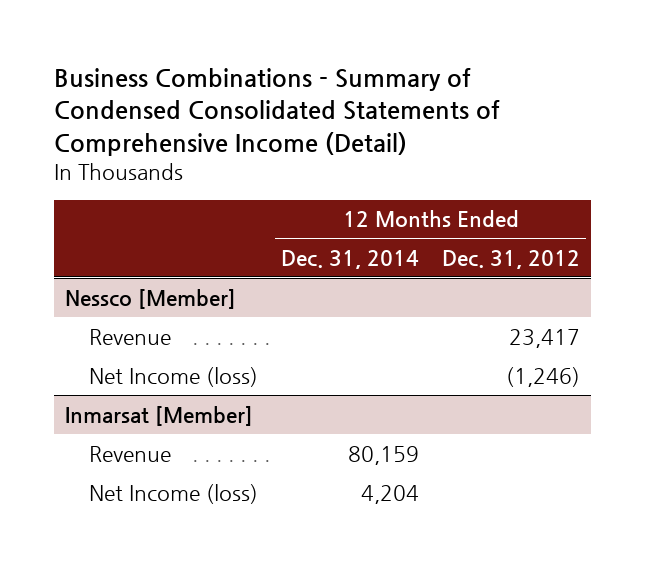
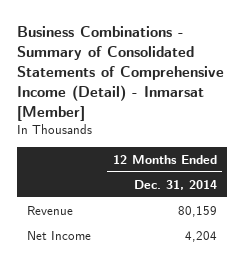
[53,68,500,156] Business Combinations - Summary of Condensed Consolidated Statements of Comprehensive Income (Detail) -> [16,25,224,121] Business Combinations - Summary of Consolidated Statements of Comprehensive Income (Detail) - Inmarsat [Member]
[441,249,580,269] Dec. 31, 2012 -> none
[65,288,237,309] Nessco [Member] -> none
[89,328,172,345] Revenue -> none
[89,366,259,387] Net Income (loss) -> none
[65,405,254,426] Inmarsat [Member] -> none
[89,483,259,504] Net Income (loss) -> [27,230,92,240] Net Income

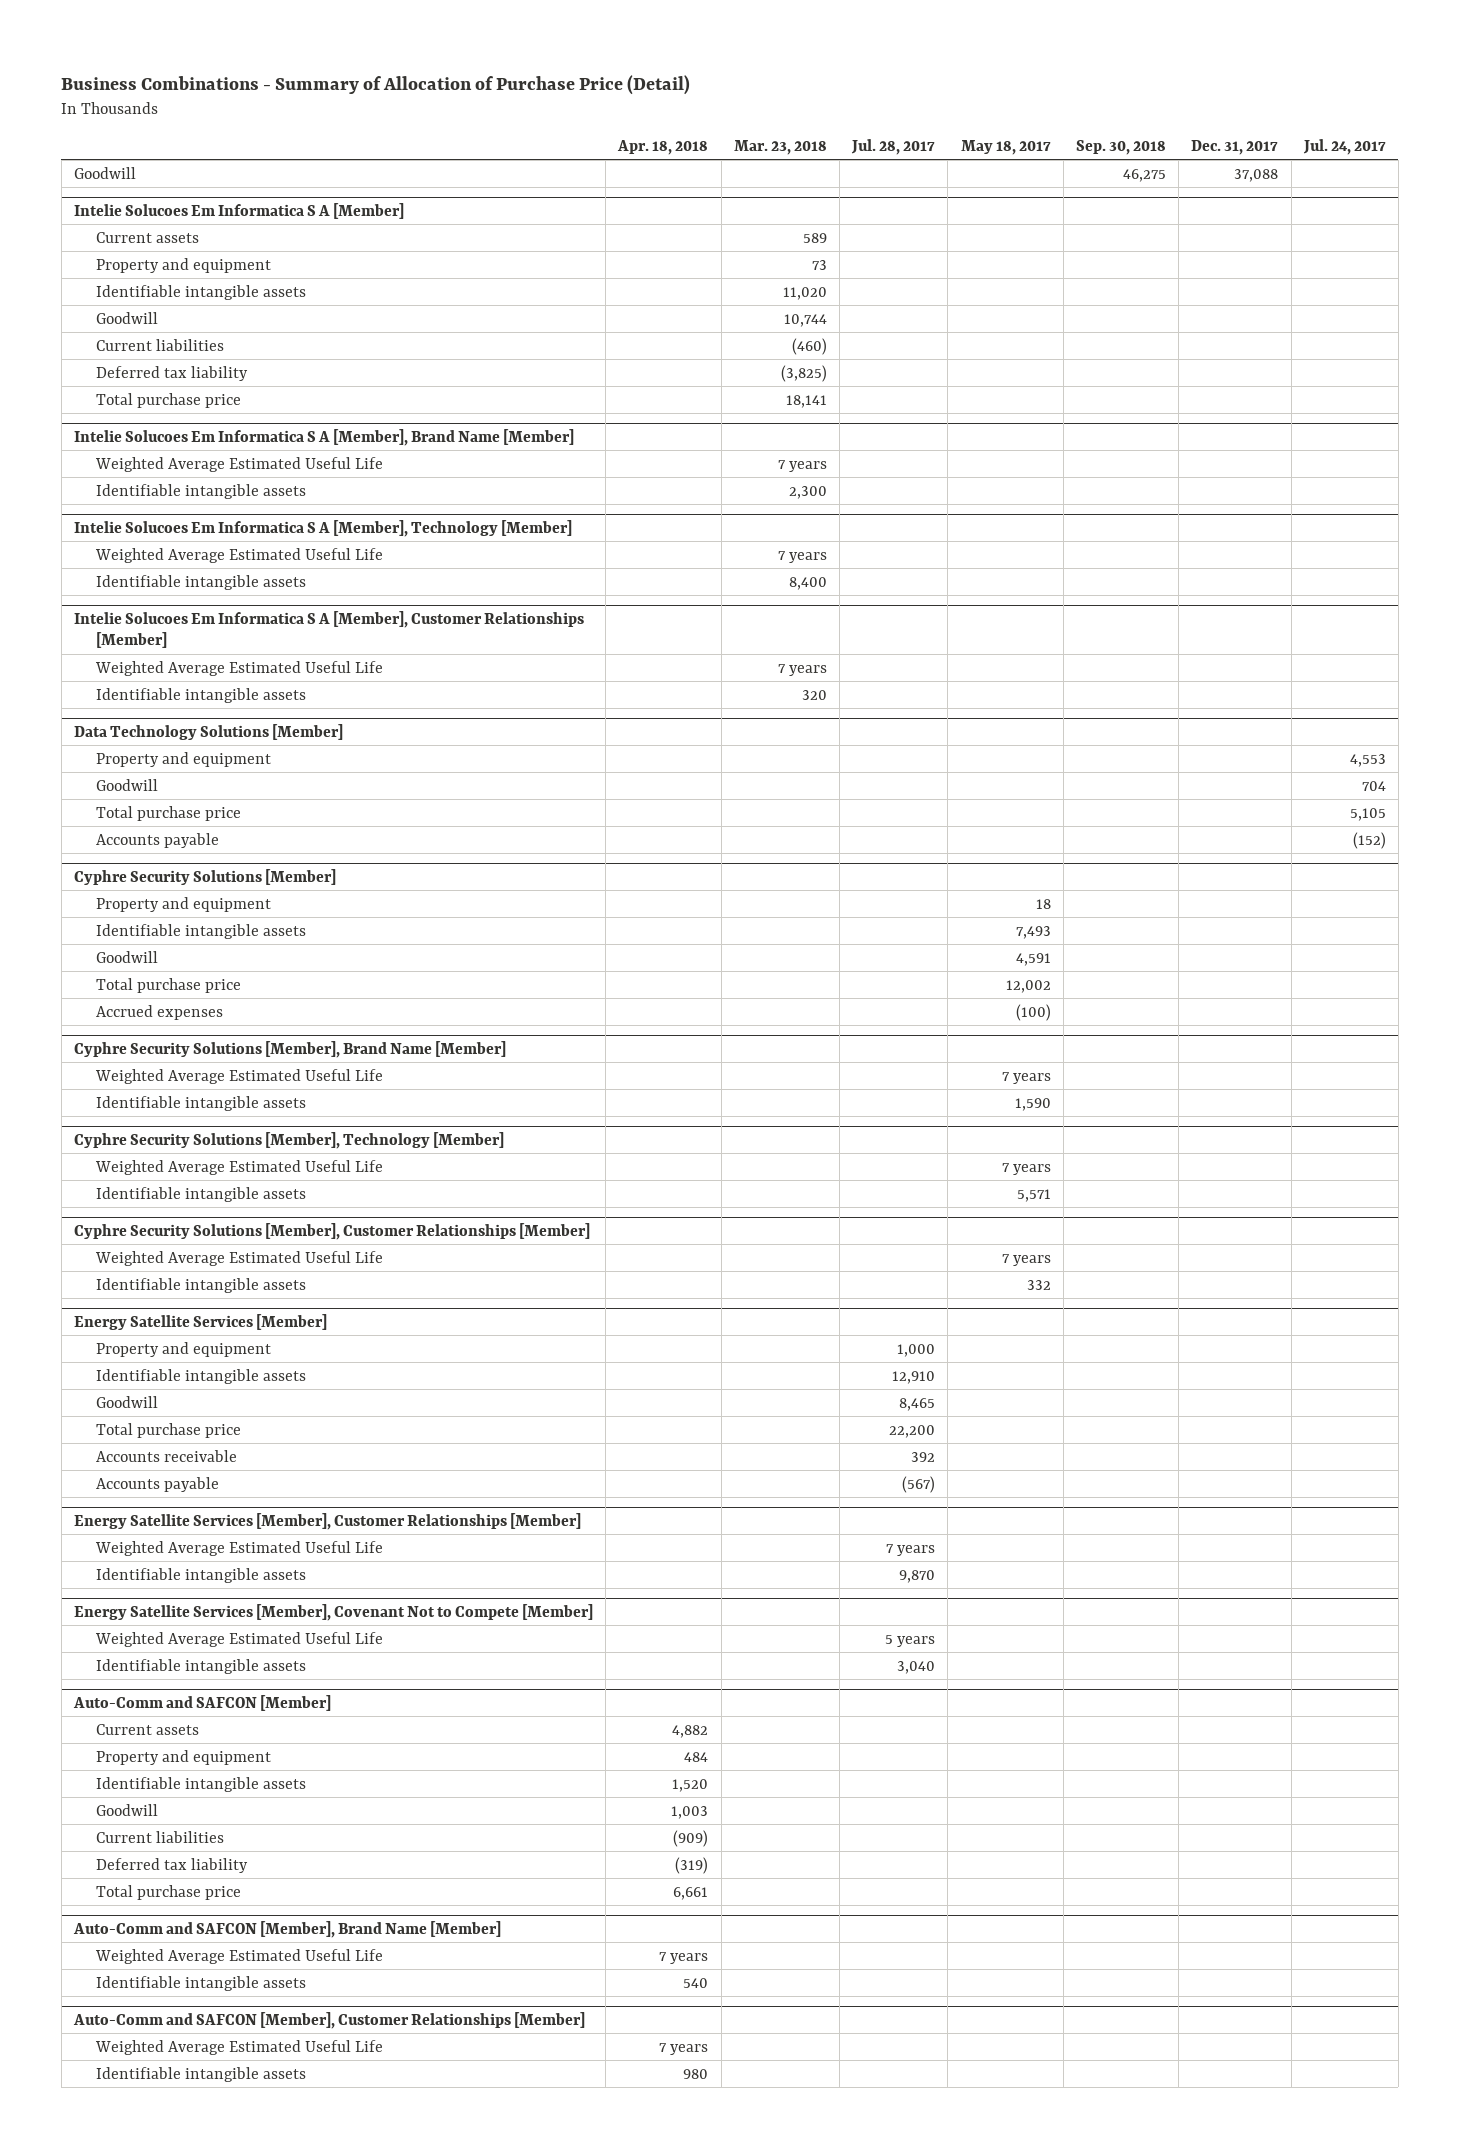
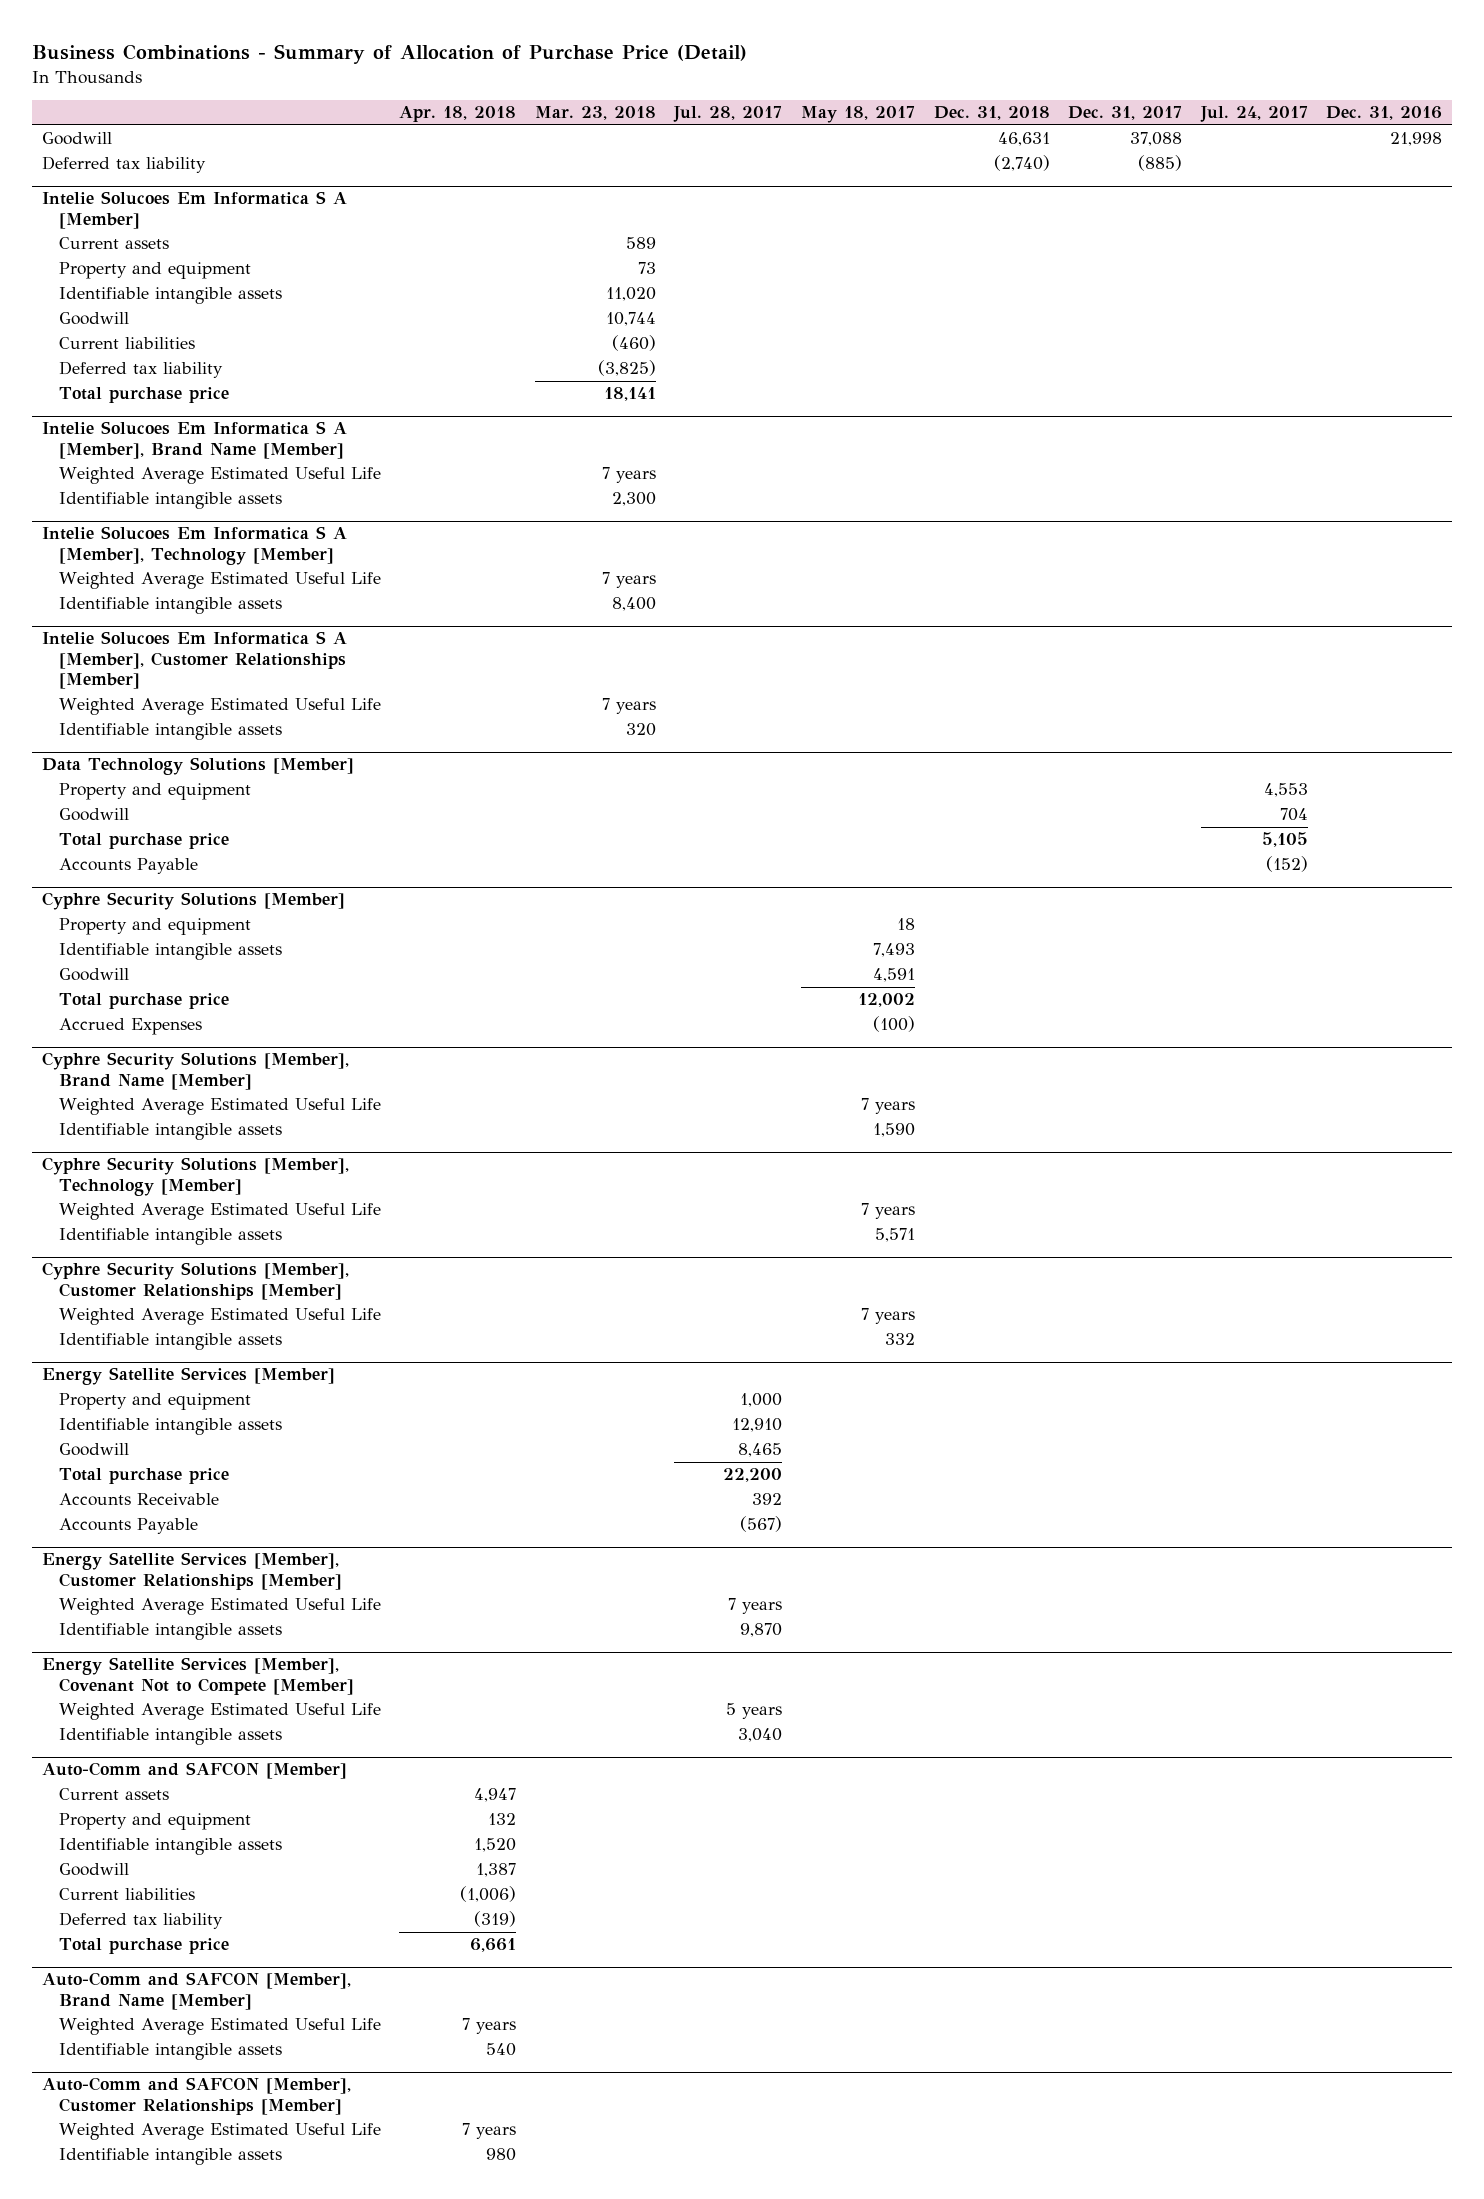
[1075,140,1166,156] Sep. 30, 2018 -> none
none -> [933,106,1050,121] Dec. 31, 2018
none -> [1326,106,1443,121] Dec. 31, 2016
none -> [41,156,206,174] Deferred tax liability
[95,832,219,848] Accounts payable -> [58,858,198,875] Accounts Payable
[95,1004,223,1020] Accrued expenses -> [58,1018,202,1036] Accrued Expenses
[95,1449,237,1462] Accounts receivable -> [58,1493,219,1507] Accounts Receivable
[95,1476,219,1492] Accounts payable -> [58,1518,198,1535] Accounts Payable
[672,1724,709,1738] 4,882 -> [474,1788,517,1803] 4,947
[684,1751,709,1762] 484 -> [488,1813,517,1826] 132
[671,1805,709,1819] 1,003 -> [476,1863,517,1878] 1,387
[673,1829,709,1847] (909) -> [460,1886,517,1903] (1,006)

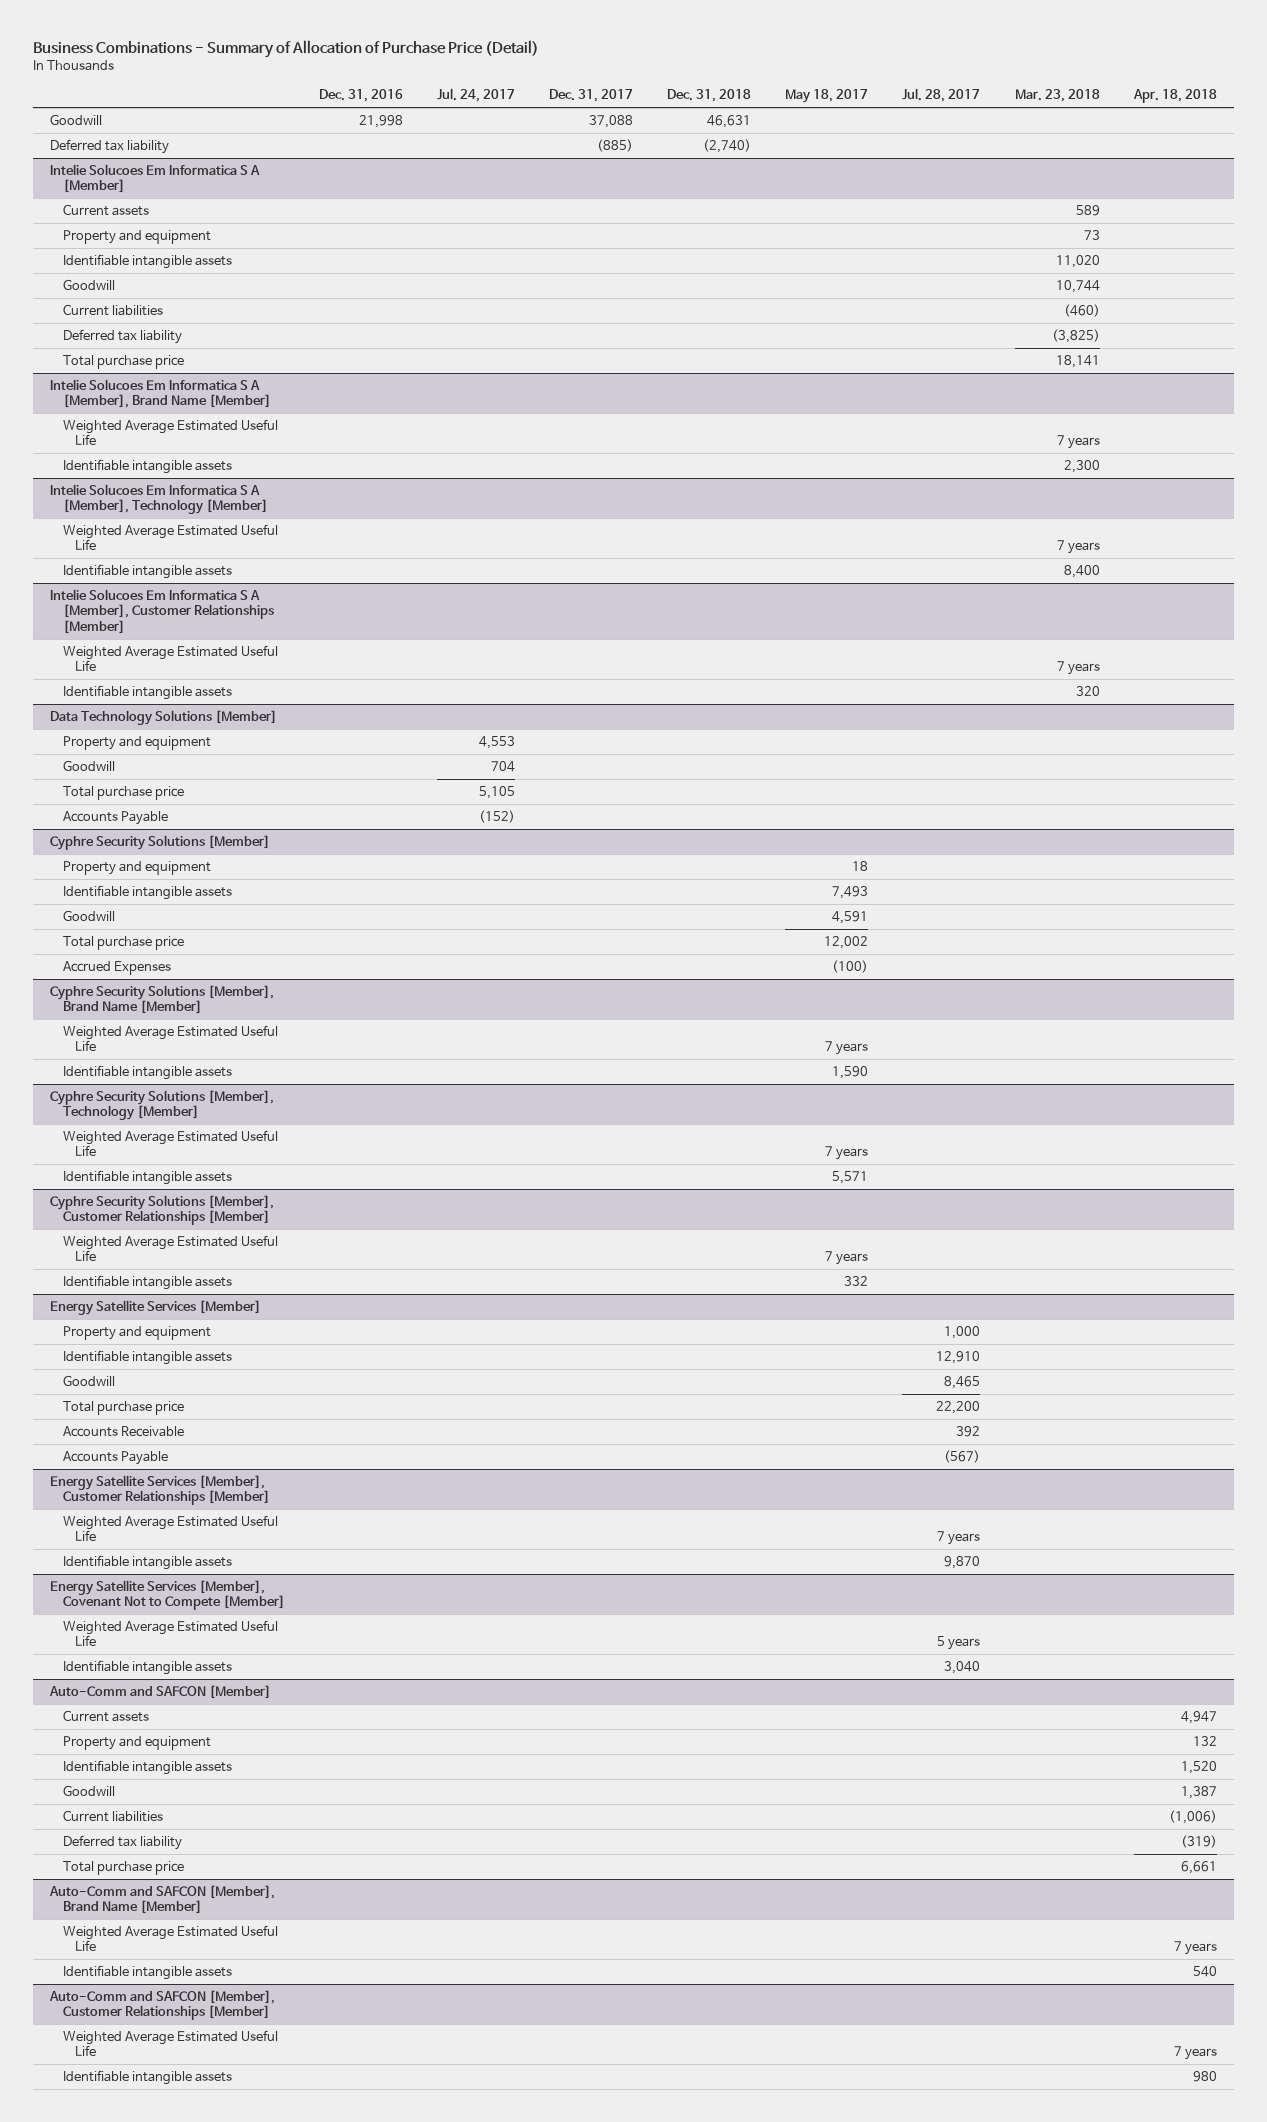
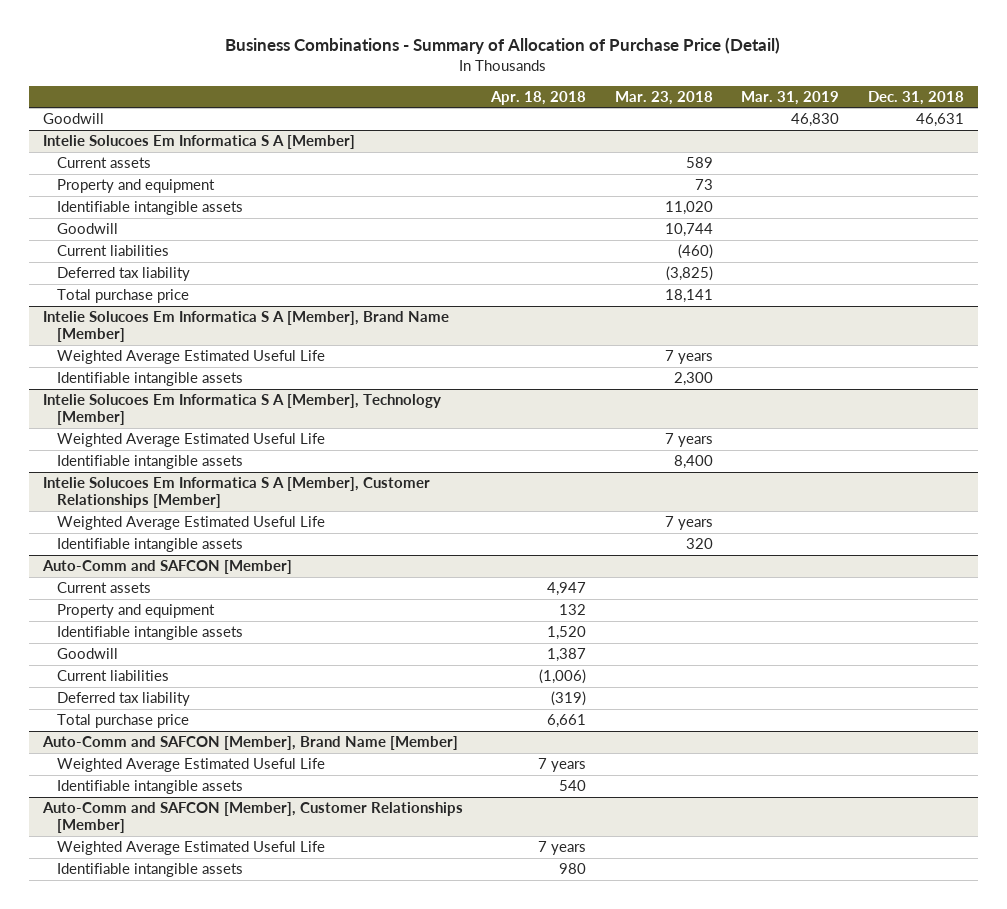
[318,89,403,103] Dec. 31, 2016 -> none
[436,88,515,103] Jul. 24, 2017 -> none
[549,89,634,103] Dec. 31, 2017 -> none
[785,89,869,104] May 18, 2017 -> none
[902,88,981,103] Jul. 28, 2017 -> none
none -> [741,90,840,105] Mar. 31, 2019
[50,138,170,154] Deferred tax liability -> none
[50,709,278,725] Data Technology Solutions [Member] -> none
[62,735,211,750] Property and equipment -> none
[62,759,115,771] Goodwill -> none
[62,785,184,800] Total purchase price -> none
[62,810,168,825] Accounts Payable -> none
[50,834,271,850] Cyphre Security Solutions [Member] -> none
[62,860,211,875] Property and equipment -> none
[62,884,232,900] Identifiable intangible assets -> none
[62,909,115,921] Goodwill -> none
[62,935,184,950] Total purchase price -> none
[62,960,171,975] Accrued Expenses -> none
[50,984,275,1015] Cyphre Security Solutions [Member], Brand Name [Member] -> none
[62,1024,278,1052] Weighted Average Estimated Useful Life -> none
[62,1064,232,1080] Identifiable intangible assets -> none
[50,1089,275,1121] Cyphre Security Solutions [Member], Technology [Member] -> none
[62,1129,278,1157] Weighted Average Estimated Useful Life -> none
[62,1169,232,1185] Identifiable intangible assets -> none
[50,1194,275,1226] Cyphre Security Solutions [Member], Customer Relationships [Member] -> none
[62,1234,278,1262] Weighted Average Estimated Useful Life -> none
[62,1274,232,1290] Identifiable intangible assets -> none
[50,1299,262,1315] Energy Satellite Services [Member] -> none
[62,1325,211,1340] Property and equipment -> none
[62,1349,232,1365] Identifiable intangible assets -> none
[62,1374,115,1386] Goodwill -> none
[62,1400,184,1415] Total purchase price -> none
[62,1425,184,1437] Accounts Receivable -> none
[62,1450,168,1465] Accounts Payable -> none
[50,1474,270,1506] Energy Satellite Services [Member], Customer Relationships [Member] -> none
[62,1514,278,1542] Weighted Average Estimated Useful Life -> none
[62,1554,232,1570] Identifiable intangible assets -> none
[50,1579,285,1611] Energy Satellite Services [Member], Covenant Not to Compete [Member] -> none
[62,1619,278,1647] Weighted Average Estimated Useful Life -> none
[62,1659,232,1675] Identifiable intangible assets -> none

